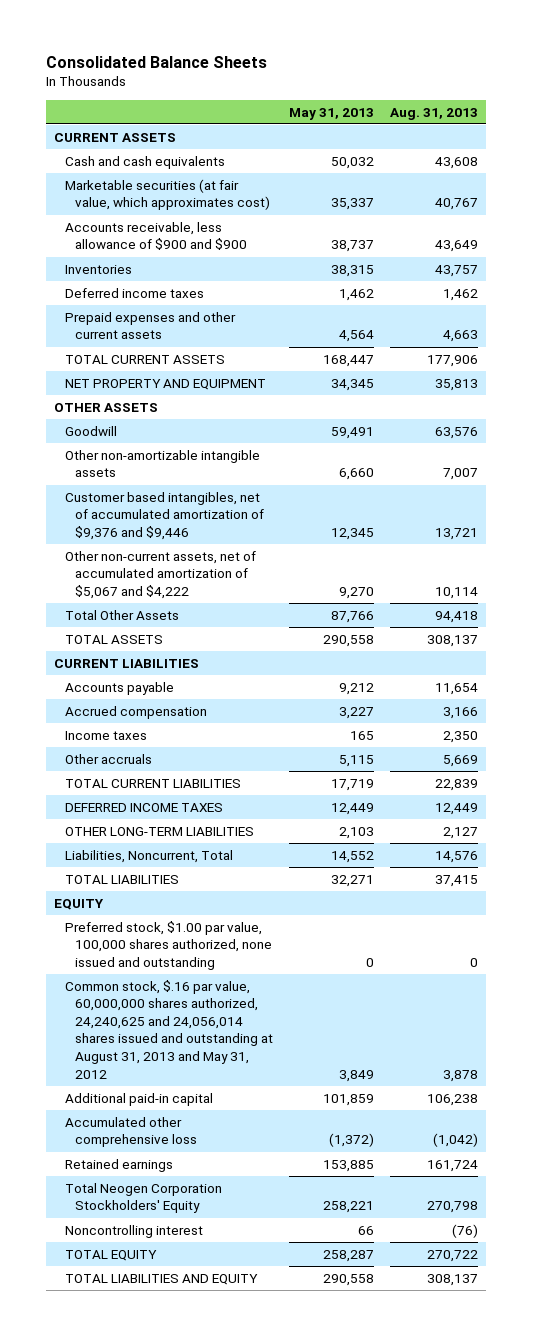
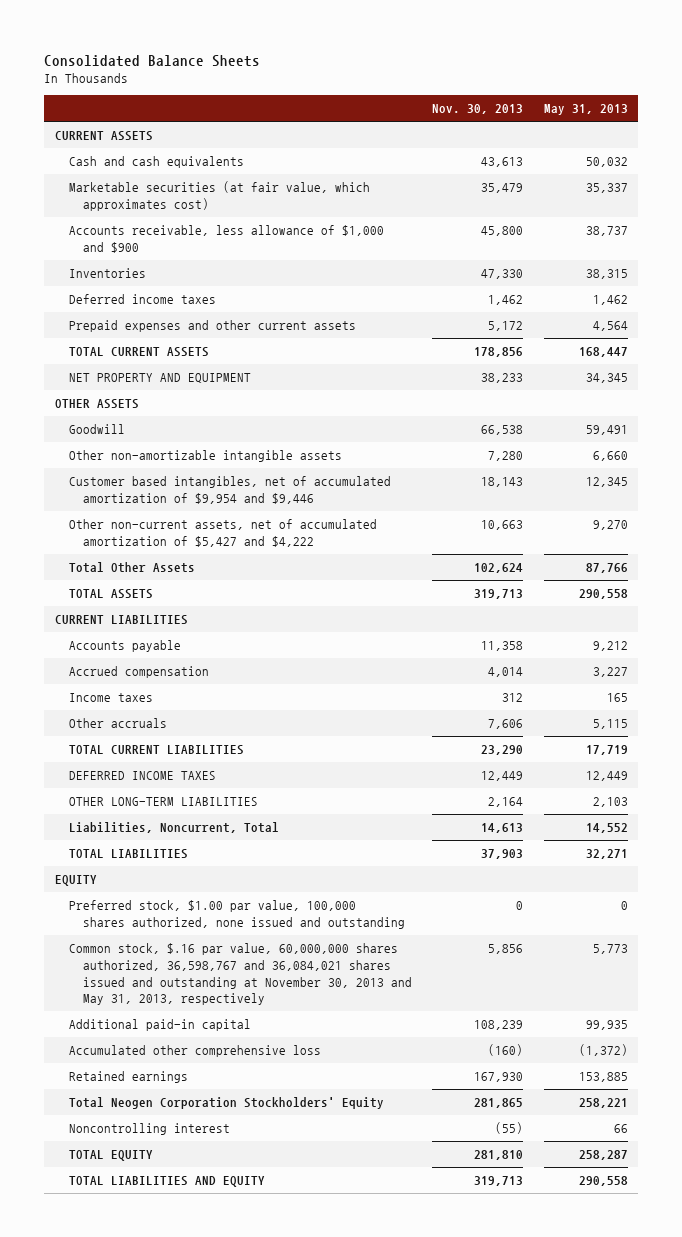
[390,107,479,120] Aug. 31, 2013 -> none
none -> [432,104,524,115] Nov. 30, 2013
[64,221,248,251] Accounts receivable, less allowance of $900 and $900 -> [68,225,384,253] Accounts receivable, less allowance of $1,000 and $900
[64,491,265,540] Customer based intangibles, net of accumulated amortization of $9,376 and $9,446 -> [68,476,391,504] Customer based intangibles, net of accumulated amortization of $9,954 and $9,446
[64,550,256,599] Other non-current assets, net of accumulated amortization of $5,067 and $4,222 -> [68,519,377,547] Other non-current assets, net of accumulated amortization of $5,427 and $4,222
[64,979,274,1079] Common stock, $.16 par value, 60,000,000 shares authorized, 24,240,625 and 24,056,014 shares issued and outstanding at August 31, 2013 and May 31, 2012 -> [68,943,412,1006] Common stock, $.16 par value, 60,000,000 shares authorized, 36,598,767 and 36,084,021 shares issued and outstanding at November 30, 2013 and May 31, 2013, respectively
[339,1069,375,1082] 3,849 -> [592,944,628,955] 5,773
[323,1093,375,1106] 101,859 -> [585,1020,628,1031] 99,935

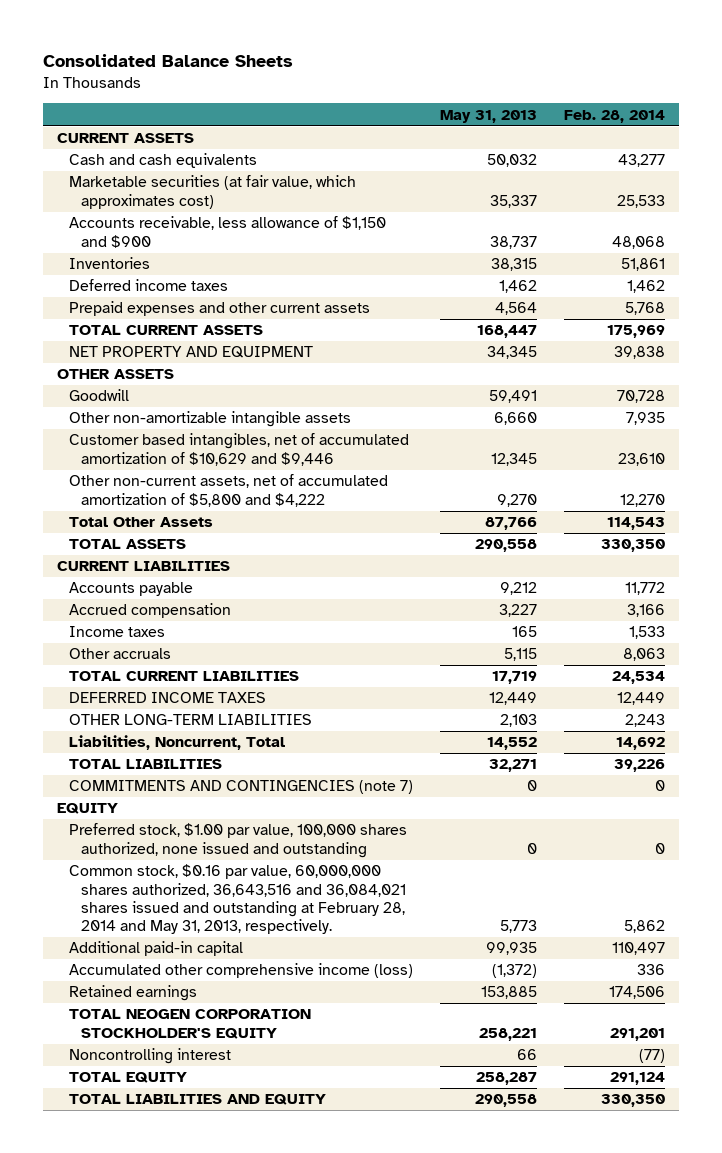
[432,104,524,115] Nov. 30, 2013 -> none
none -> [564,109,666,123] Feb. 28, 2014
[68,225,384,253] Accounts receivable, less allowance of $1,000 and $900 -> [68,216,386,248] Accounts receivable, less allowance of $1,150 and $900
[68,476,391,504] Customer based intangibles, net of accumulated amortization of $9,954 and $9,446 -> [68,433,409,466] Customer based intangibles, net of accumulated amortization of $10,629 and $9,446
[68,519,377,547] Other non-current assets, net of accumulated amortization of $5,427 and $4,222 -> [68,474,388,507] Other non-current assets, net of accumulated amortization of $5,800 and $4,222
none -> [68,780,413,795] COMMITMENTS AND CONTINGENCIES (note 7)
[68,943,412,1006] Common stock, $.16 par value, 60,000,000 shares authorized, 36,598,767 and 36,084,021 shares issued and outstanding at November 30, 2013 and May 31, 2013, respectively -> [68,864,406,935] Common stock, $0.16 par value, 60,000,000 shares authorized, 36,643,516 and 36,084,021 shares issued and outstanding at February 28, 2014 and May 31, 2013, respectively.
[68,1045,321,1058] Accumulated other comprehensive loss -> [68,963,413,979] Accumulated other comprehensive income (loss)
[68,1097,384,1110] Total Neogen Corporation Stockholders' Equity -> [68,1009,311,1039] TOTAL NEOGEN CORPORATION STOCKHOLDER'S EQUITY

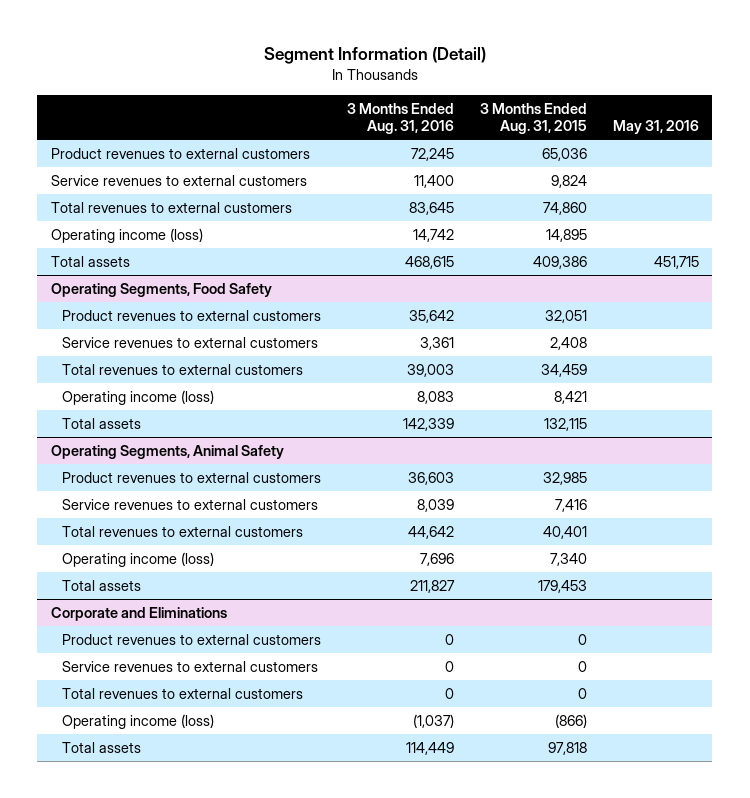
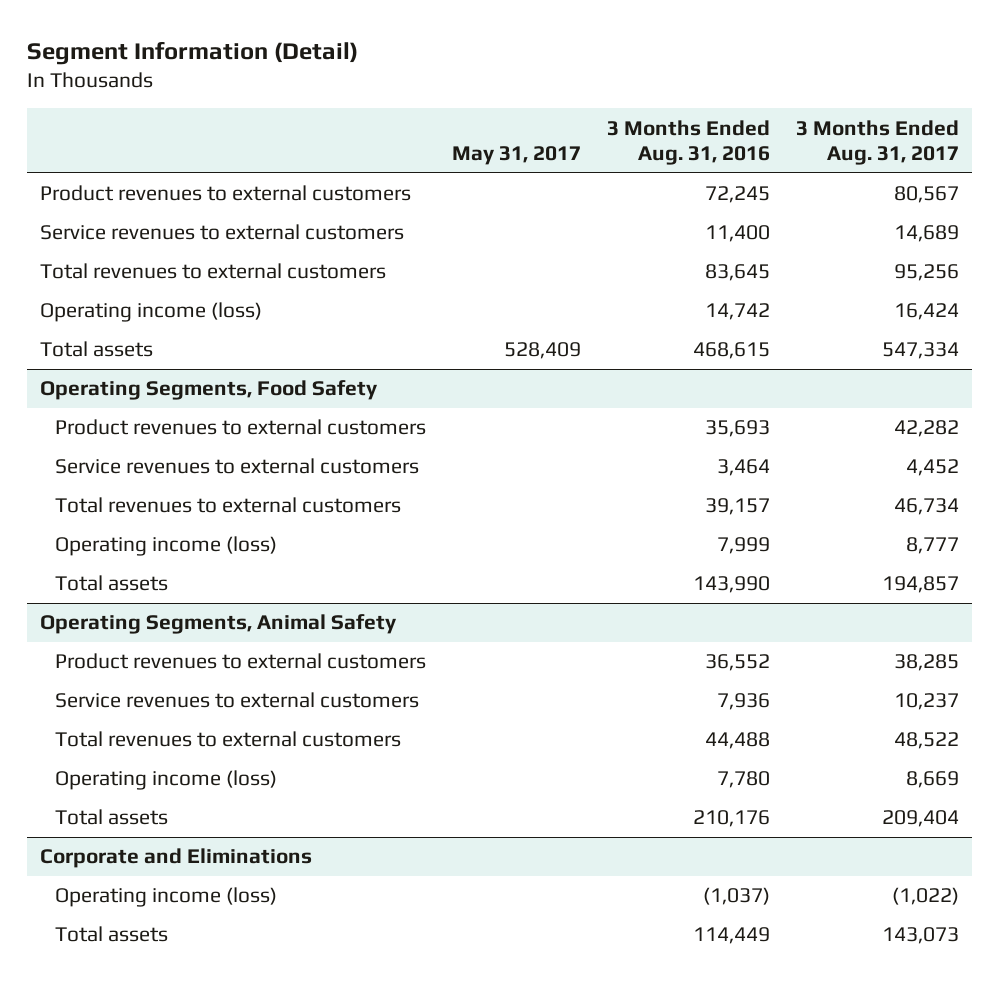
[480,102,588,135] 3 Months Ended Aug. 31, 2015 -> none
[613,120,700,135] May 31, 2016 -> none
none -> [452,145,582,165] May 31, 2017
none -> [796,119,960,165] 3 Months Ended Aug. 31, 2017
[408,309,454,323] 35,642 -> [705,420,771,438] 35,693
[419,336,454,350] 3,361 -> [717,459,771,477] 3,464
[406,363,454,377] 39,003 -> [705,498,771,516] 39,157
[416,390,454,404] 8,083 -> [717,537,771,555] 7,999
[402,417,454,431] 142,339 -> [693,576,771,594] 143,990
[407,471,454,485] 36,603 -> [705,654,771,672] 36,552
[416,498,454,512] 8,039 -> [717,693,771,711] 7,936
[407,525,454,539] 44,642 -> [705,732,771,750] 44,488
[419,552,454,566] 7,696 -> [717,771,771,789] 7,780
[409,579,455,593] 211,827 -> [693,810,771,828] 210,176
[61,633,321,645] Product revenues to external customers -> none
[61,660,318,672] Service revenues to external customers -> none
[61,687,303,699] Total revenues to external customers -> none

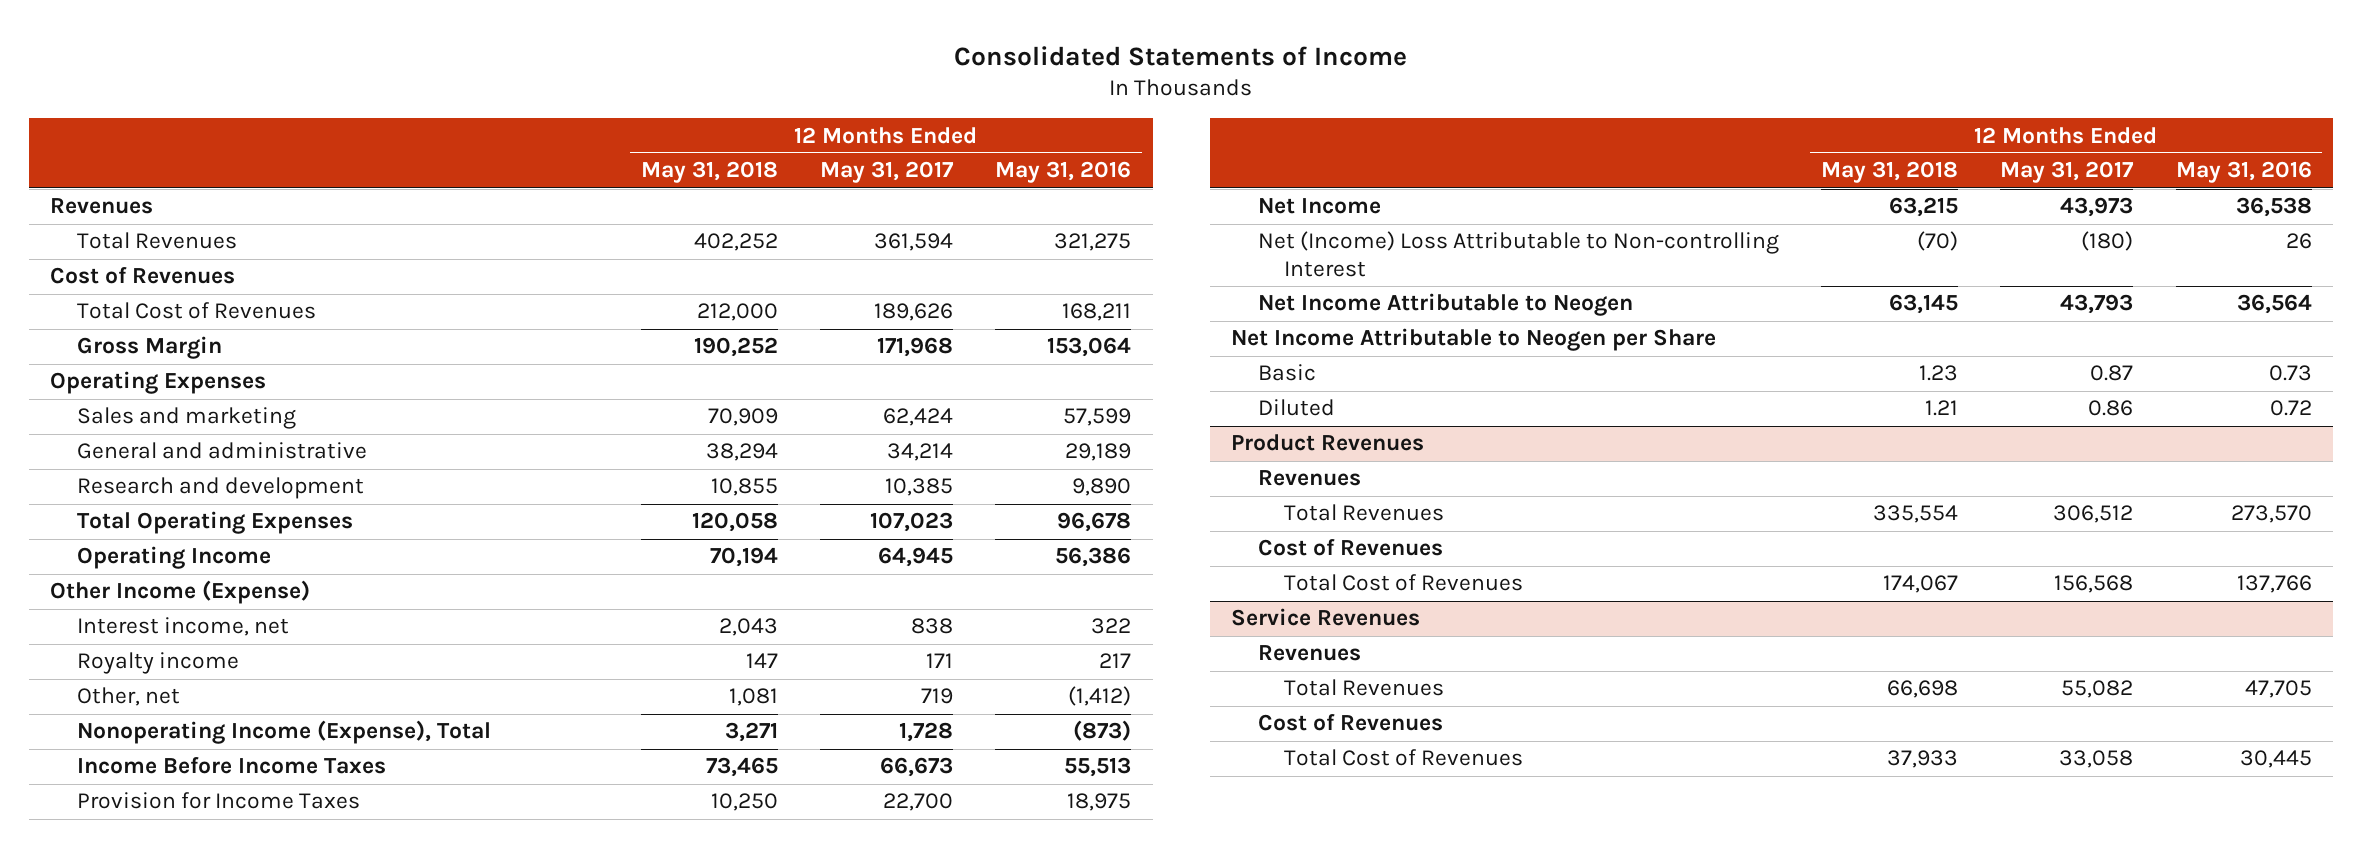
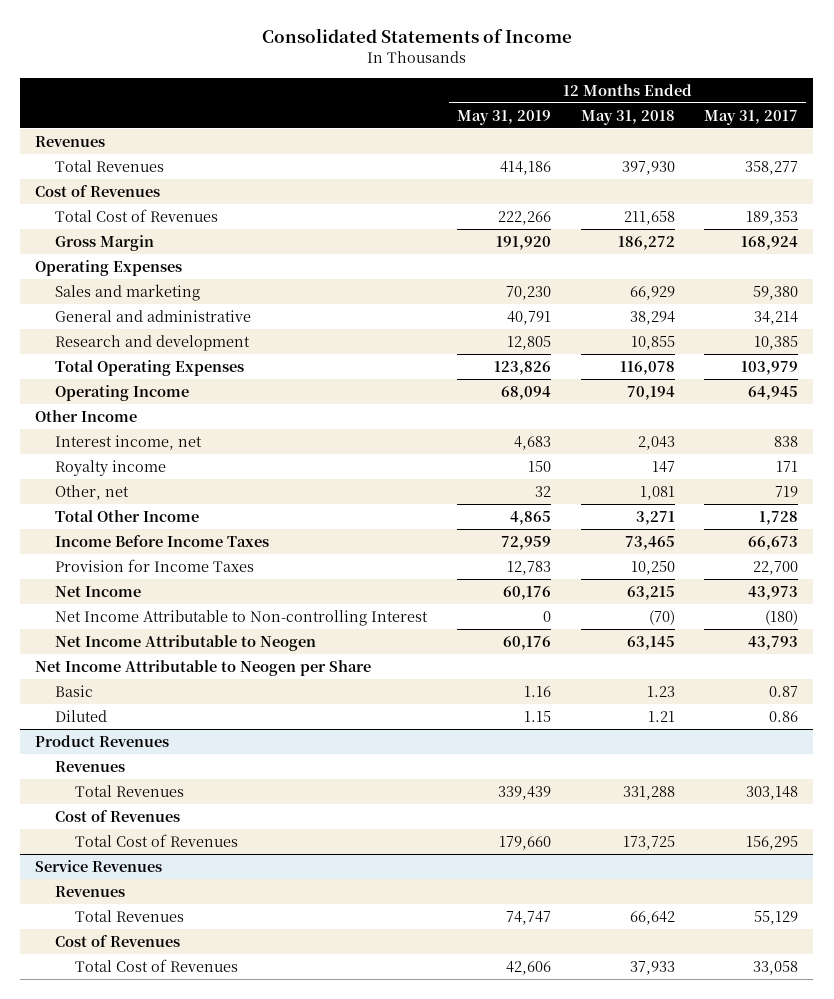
[995,161,1132,184] May 31, 2016 -> none
none -> [456,109,551,125] May 31, 2019
[693,233,778,252] 402,252 -> [621,160,675,175] 397,930
[873,233,953,252] 361,594 -> [745,160,799,175] 358,277
[696,303,778,322] 212,000 -> [623,210,675,225] 211,658
[873,303,953,322] 189,626 -> [746,210,799,225] 189,353
[693,337,778,358] 190,252 -> [617,235,675,250] 186,272
[876,337,953,358] 171,968 -> [741,235,799,250] 168,924
[707,408,778,427] 70,909 -> [629,285,675,300] 66,929
[882,408,953,427] 62,424 -> [753,285,799,300] 59,380
[691,512,778,533] 120,058 -> [619,360,675,375] 116,078
[869,512,953,533] 107,023 -> [741,360,799,375] 103,979
[50,580,311,605] Other Income (Expense) -> [35,409,138,422] Other Income
[77,720,492,745] Nonoperating Income (Expense), Total -> [55,509,200,522] Total Other Income
[1257,231,1779,278] Net (Income) Loss Attributable to Non-controlling Interest -> [55,609,429,626] Net Income Attributable to Non-controlling Interest
[1872,505,1958,524] 335,554 -> [622,785,675,800] 331,288
[2053,505,2134,524] 306,512 -> [746,785,799,800] 303,148
[1882,575,1958,594] 174,067 -> [622,835,675,850] 173,725
[2054,575,2134,594] 156,568 -> [746,835,799,850] 156,295
[1886,680,1958,699] 66,698 -> [629,910,675,925] 66,642
[2061,680,2134,699] 55,082 -> [754,910,799,925] 55,129

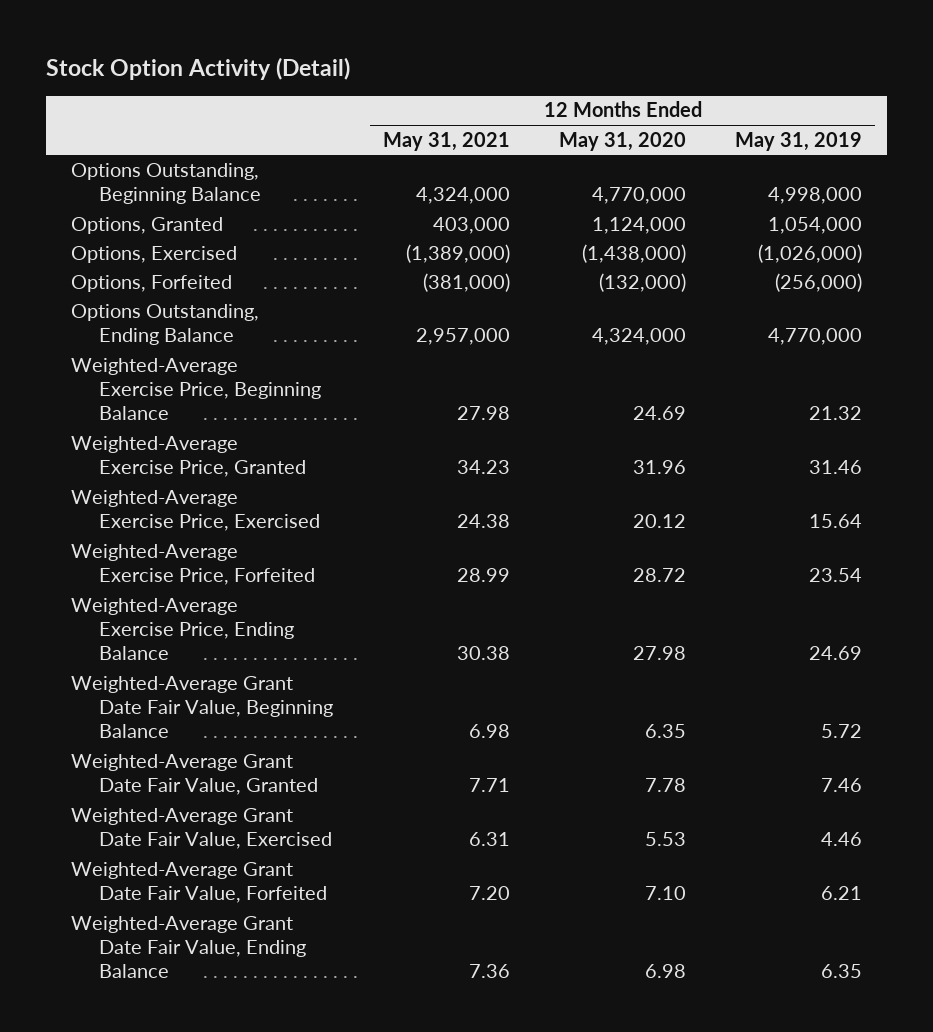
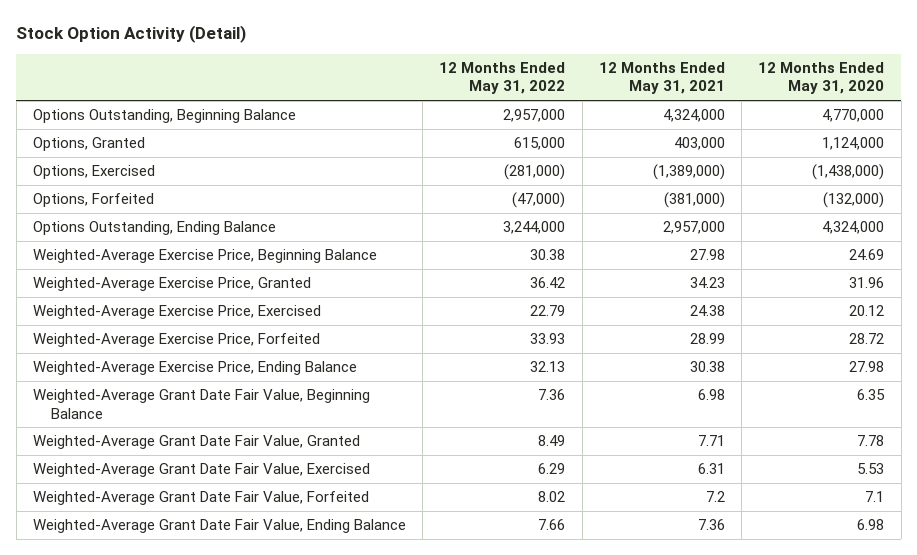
[735,131,863,151] May 31, 2019 -> none
none -> [439,62,566,95] 12 Months Ended May 31, 2022
[468,885,510,900] 7.20 -> [705,491,725,503] 7.2
[645,885,687,900] 7.10 -> [865,491,885,503] 7.1

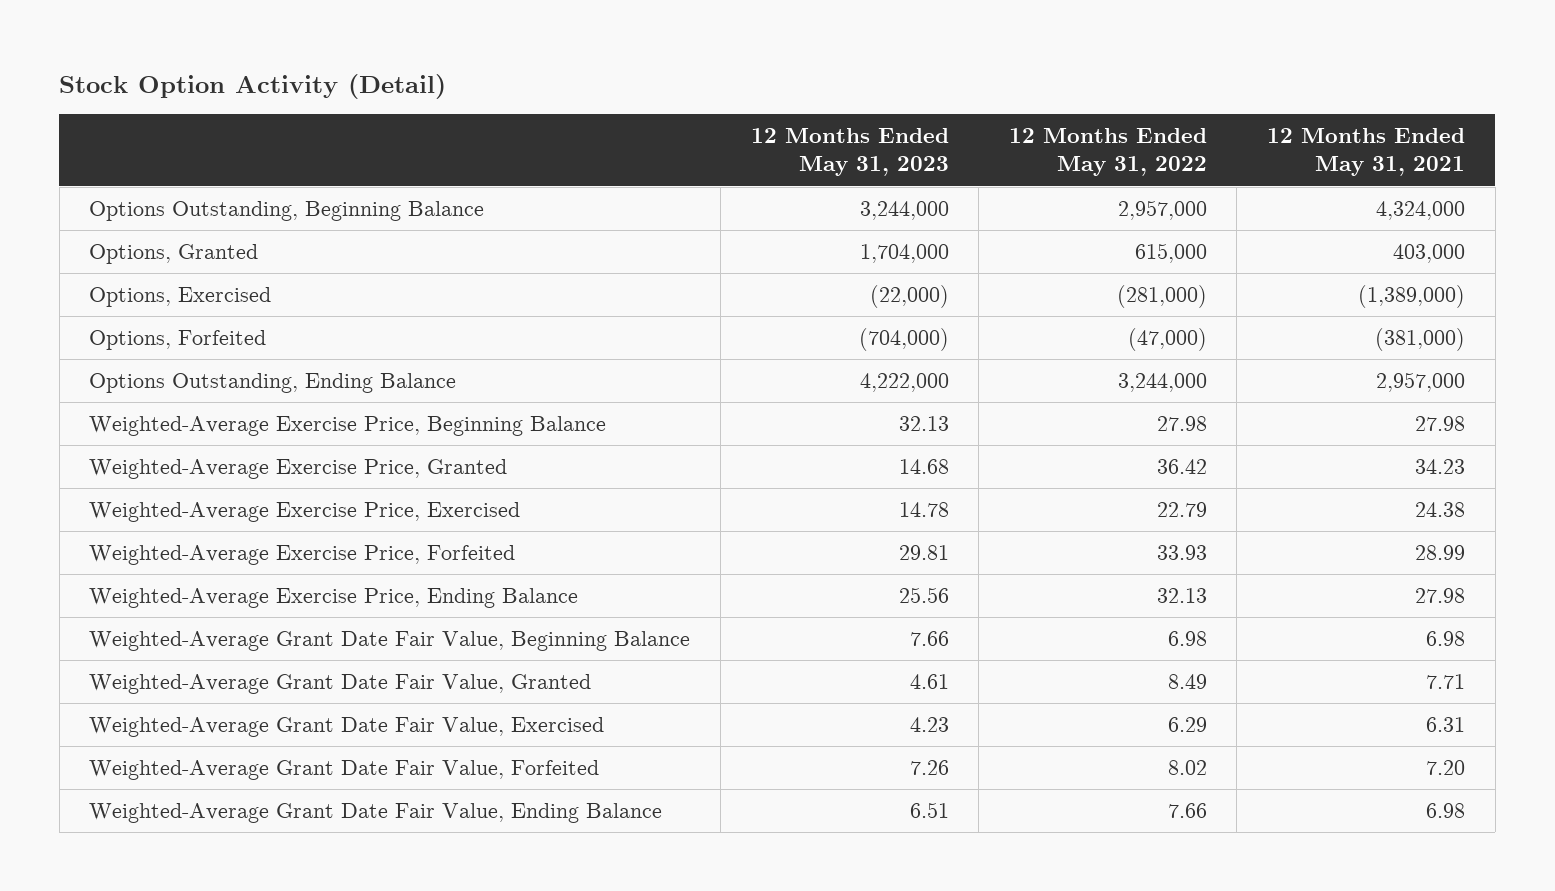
[758,62,885,95] 12 Months Ended May 31, 2020 -> none
none -> [750,128,949,177] 12 Months Ended May 31, 2023
[530,249,566,261] 30.38 -> [1156,416,1207,432] 27.98
[689,361,725,373] 30.38 -> [1415,588,1466,604] 27.98
[538,389,566,401] 7.36 -> [1167,631,1207,647] 6.98
[705,491,725,503] 7.2 -> [1426,760,1466,776] 7.20
[697,519,725,531] 7.36 -> [1426,803,1466,819] 6.98

